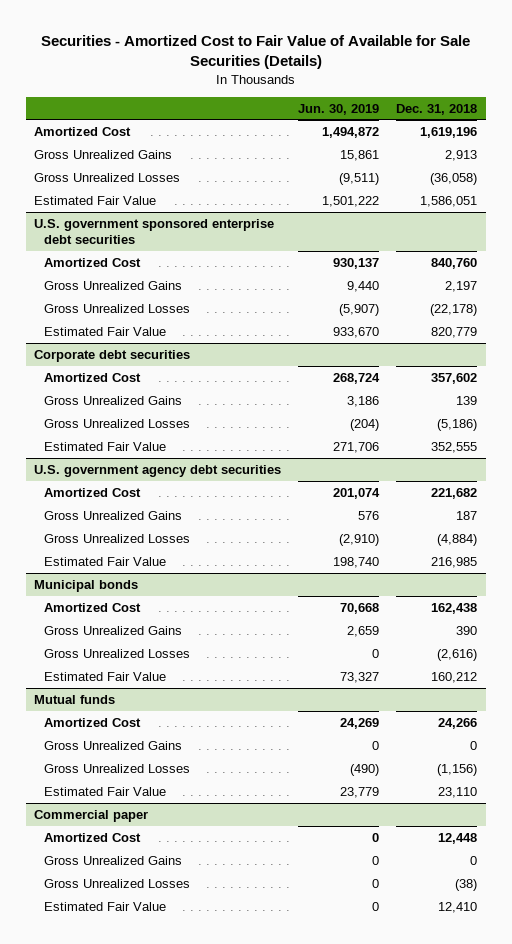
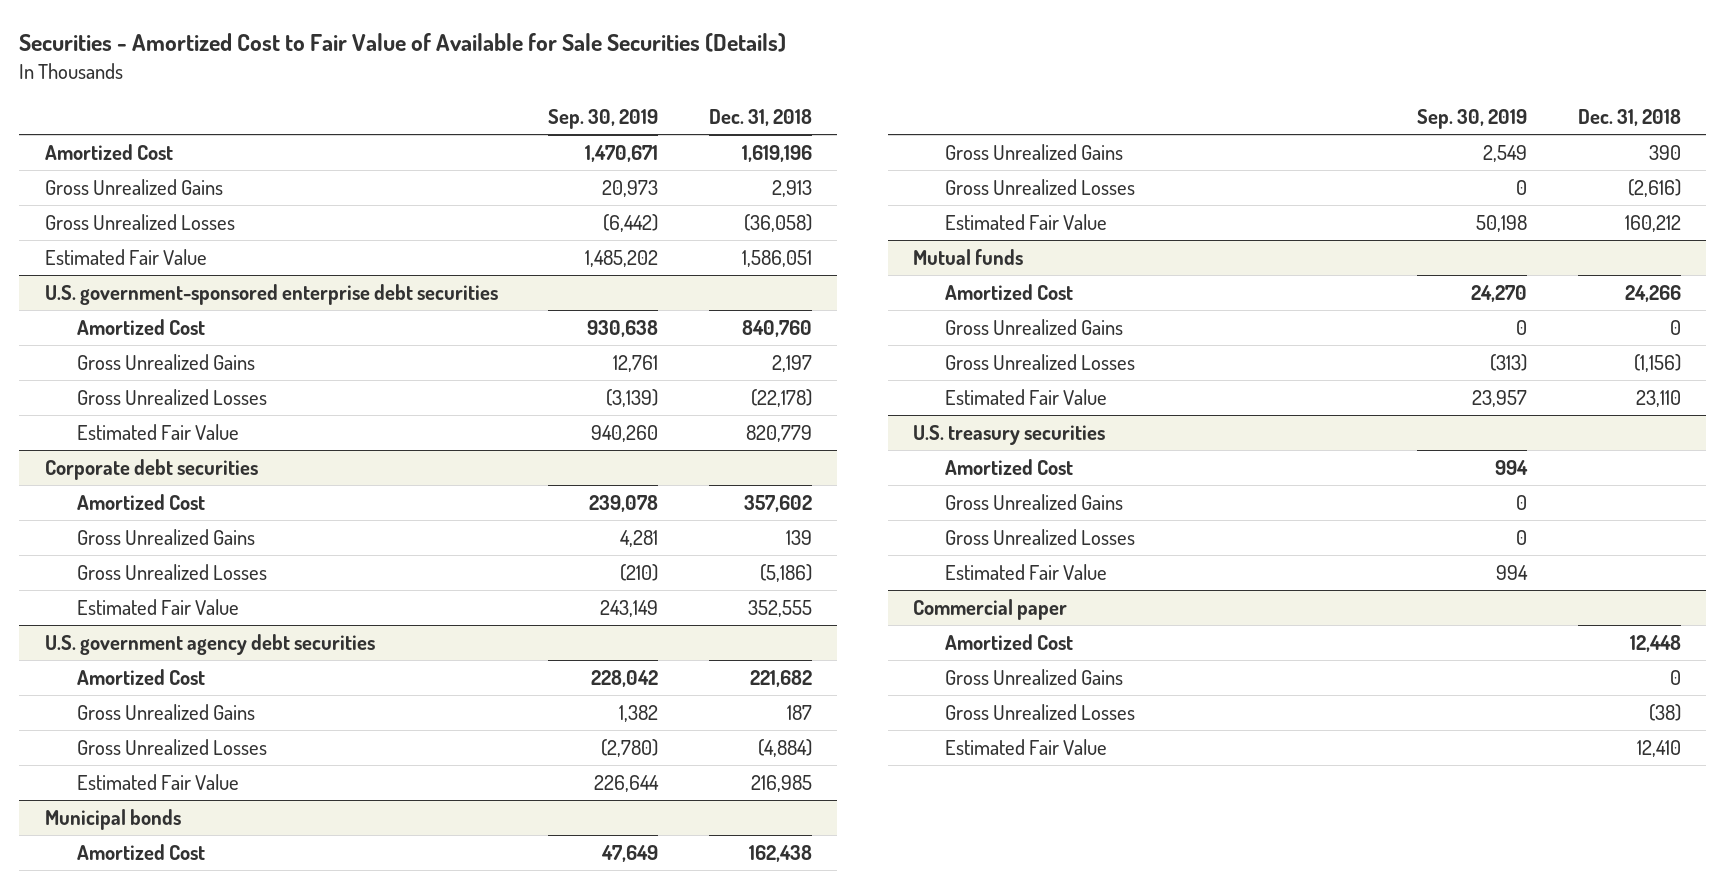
[298,103,380,115] Jun. 30, 2019 -> none
none -> [548,109,659,130] Sep. 30, 2019
[34,218,275,245] U.S. government sponsored enterprise debt securities -> [44,283,498,305] U.S. government-sponsored enterprise debt securities
none -> [913,424,1106,445] U.S. treasury securities
none -> [945,458,1074,475] Amortized Cost
none -> [945,493,1124,510] Gross Unrealized Gains
none -> [945,528,1136,545] Gross Unrealized Losses
none -> [945,563,1108,580] Estimated Fair Value

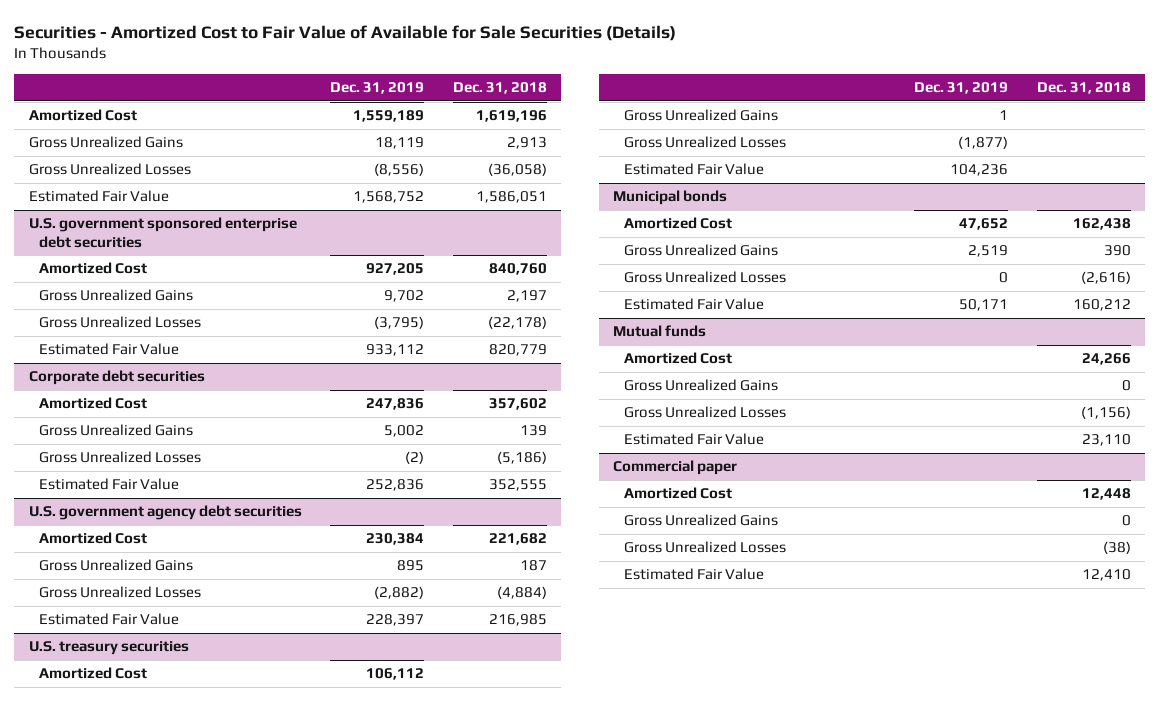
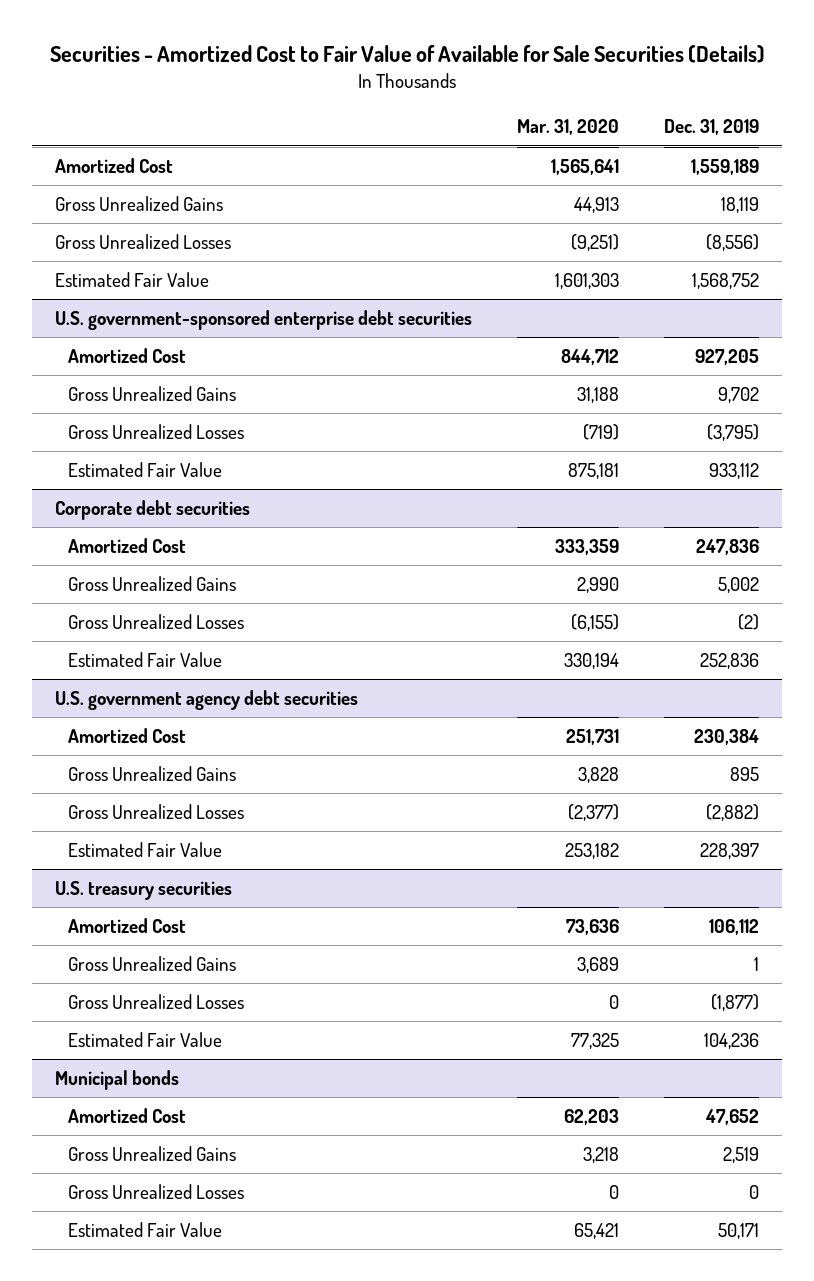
[452,82,547,95] Dec. 31, 2018 -> none
none -> [516,119,619,136] Mar. 31, 2020
[28,217,297,248] U.S. government sponsored enterprise debt securities -> [54,310,472,331] U.S. government-sponsored enterprise debt securities
[612,325,706,338] Mutual funds -> none
[623,352,732,365] Amortized Cost -> none
[623,379,778,392] Gross Unrealized Gains -> none
[623,406,786,419] Gross Unrealized Losses -> none
[623,433,764,446] Estimated Fair Value -> none
[612,460,737,476] Commercial paper -> none
[623,487,732,500] Amortized Cost -> none
[623,514,778,527] Gross Unrealized Gains -> none
[623,541,786,554] Gross Unrealized Losses -> none
[623,568,764,581] Estimated Fair Value -> none

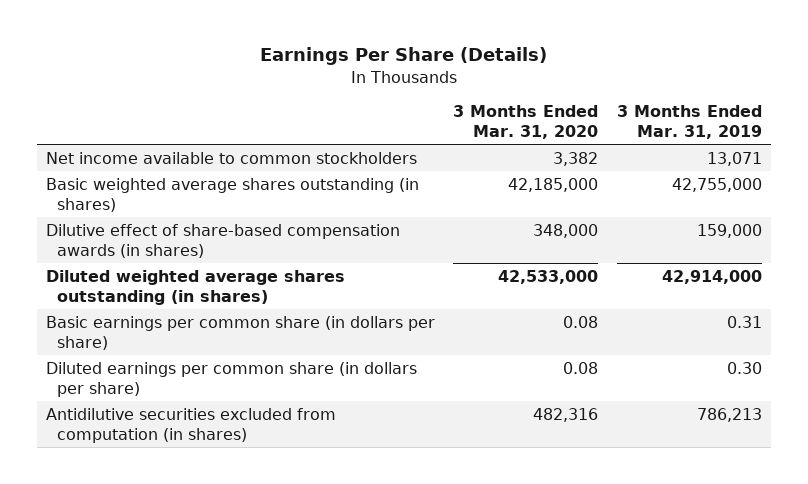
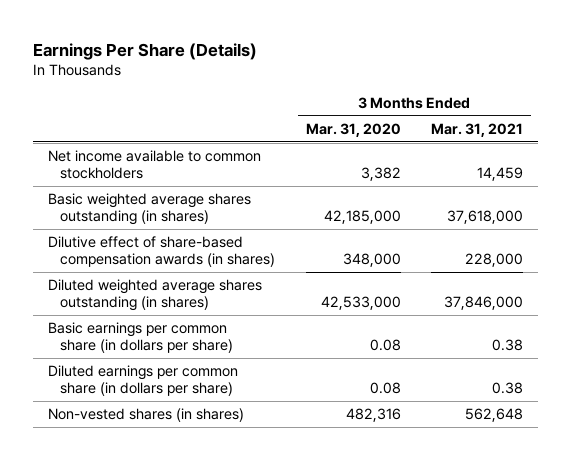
[617,105,763,140] 3 Months Ended Mar. 31, 2019 -> none
none -> [430,122,523,137] Mar. 31, 2021
[45,407,336,443] Antidilutive securities excluded from computation (in shares) -> [48,408,245,423] Non-vested shares (in shares)

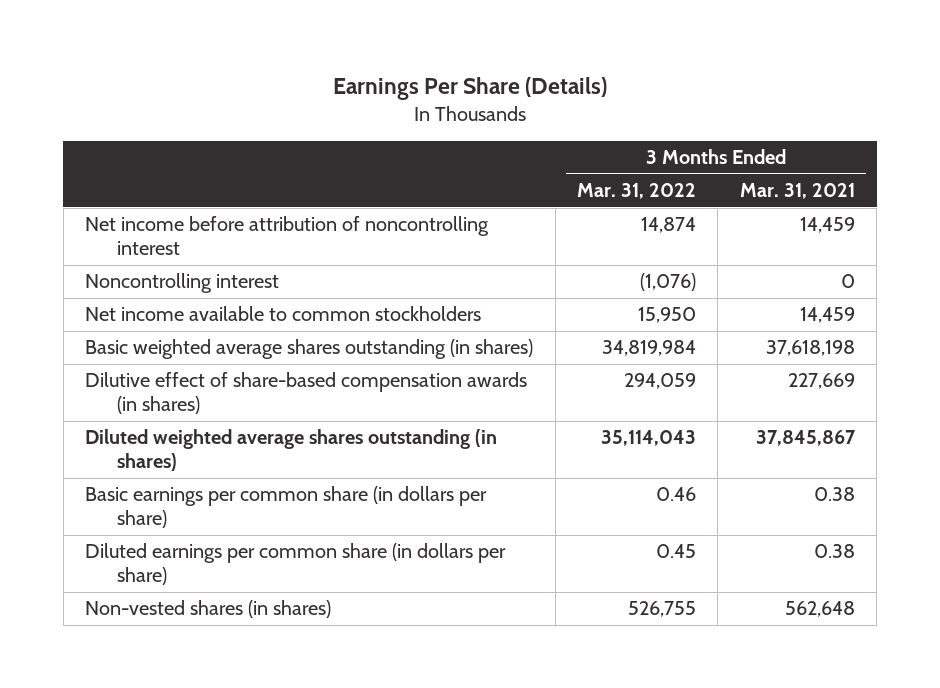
[305,122,401,137] Mar. 31, 2020 -> none
none -> [577,183,697,200] Mar. 31, 2022
none -> [85,216,490,256] Net income before attribution of noncontrolling interest
none -> [85,273,280,294] Noncontrolling interest
[446,209,523,224] 37,618,000 -> [765,340,855,357] 37,618,198
[464,252,523,267] 228,000 -> [787,373,855,390] 227,669
[443,295,523,310] 37,846,000 -> [755,430,856,447] 37,845,867

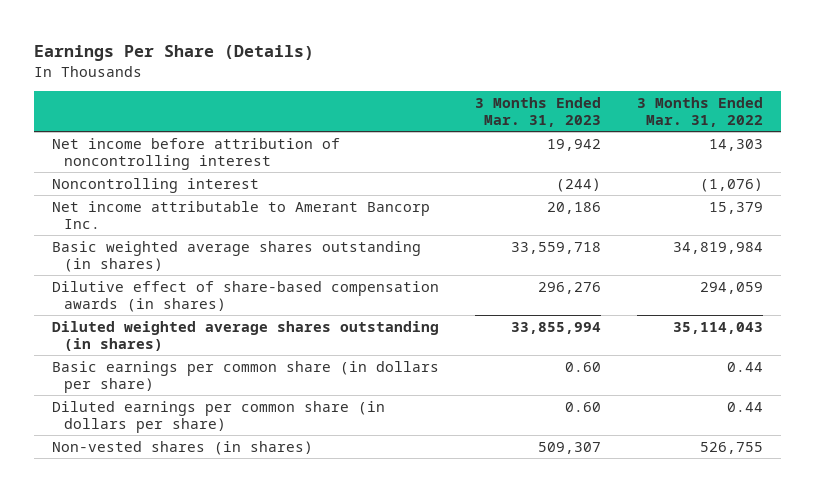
[739,183,855,200] Mar. 31, 2021 -> none
none -> [475,96,602,127] 3 Months Ended Mar. 31, 2023
[641,217,697,234] 14,874 -> [709,138,764,151] 14,303
[85,306,482,322] Net income available to common stockholders -> [52,200,431,229] Net income attributable to Amerant Bancorp Inc.
[638,307,697,324] 15,950 -> [709,201,764,214] 15,379
[656,487,697,502] 0.46 -> [727,361,764,372] 0.44
[656,544,697,559] 0.45 -> [727,401,764,412] 0.44

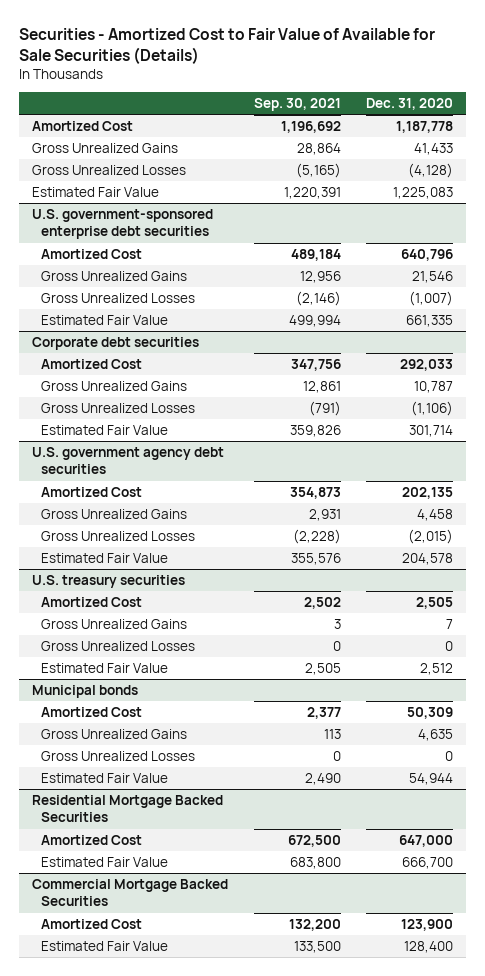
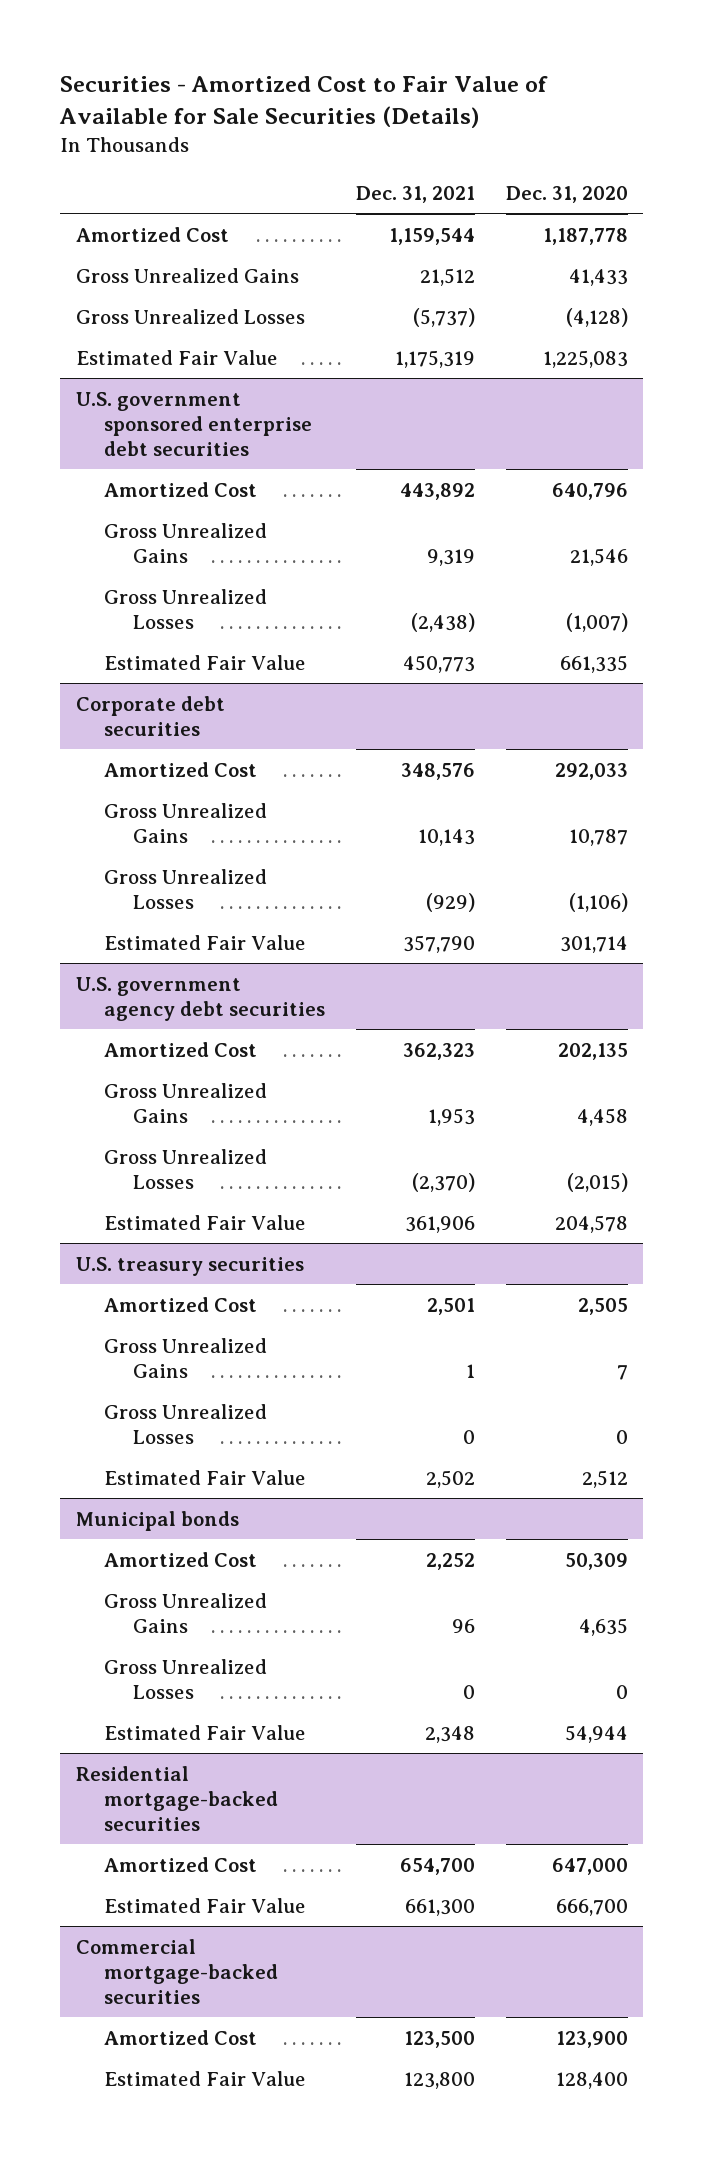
[253,97,341,111] Sep. 30, 2021 -> none
none -> [356,185,476,203] Dec. 31, 2021
[31,209,213,240] U.S. government-sponsored enterprise debt securities -> [75,391,313,456] U.S. government sponsored enterprise debt securities
[31,795,223,823] Residential Mortgage Backed Securities -> [75,1765,279,1831] Residential mortgage-backed securities
[31,879,228,907] Commercial Mortgage Backed Securities -> [75,1938,279,2004] Commercial mortgage-backed securities

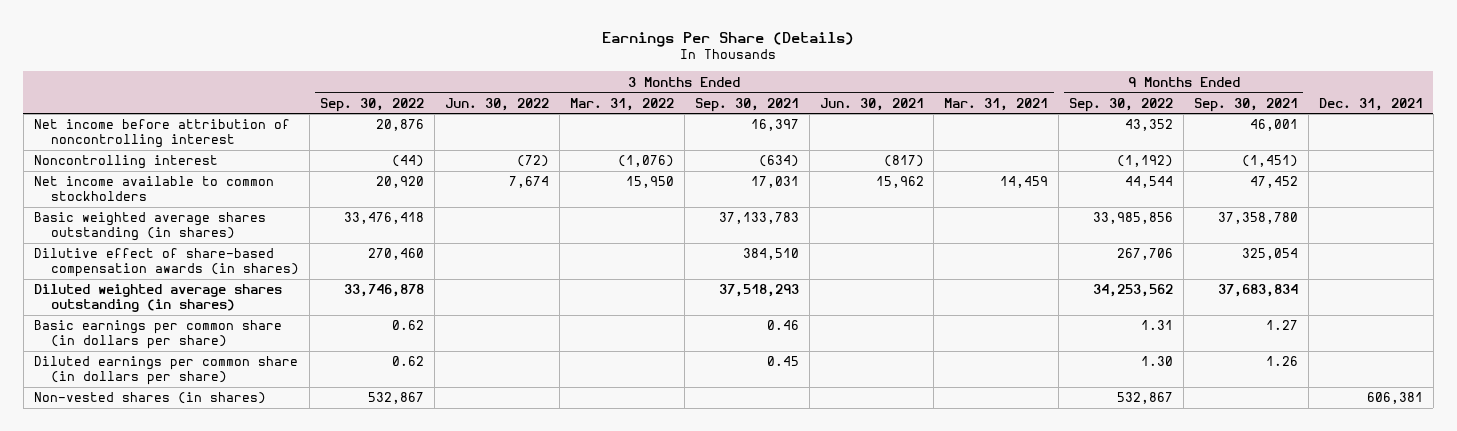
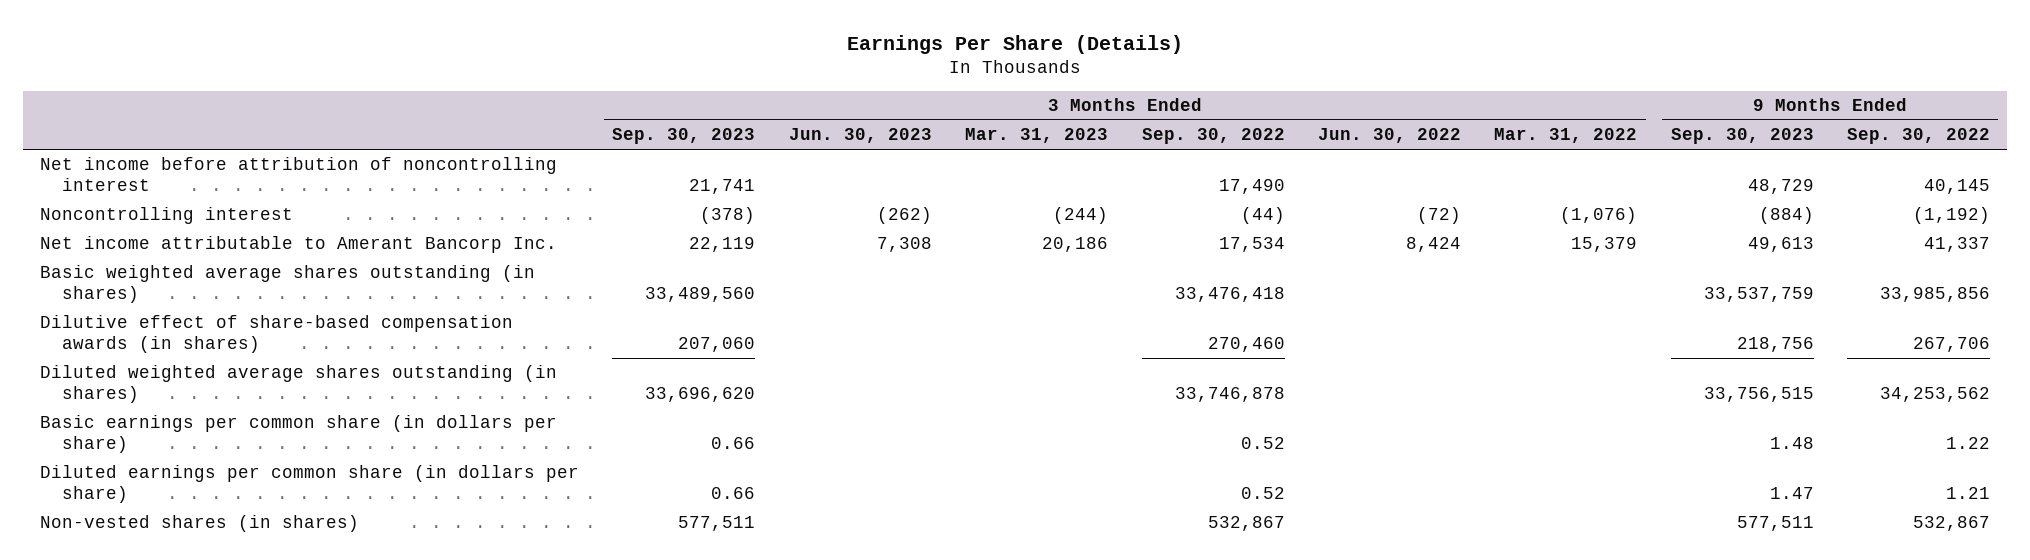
[694,97,799,112] Sep. 30, 2021 -> none
[819,97,924,111] Jun. 30, 2021 -> none
[944,97,1049,111] Mar. 31, 2021 -> none
[1194,97,1299,112] Sep. 30, 2021 -> none
[1318,97,1423,111] Dec. 31, 2021 -> none
none -> [612,128,756,145] Sep. 30, 2023
none -> [788,128,932,144] Jun. 30, 2023
none -> [965,128,1109,144] Mar. 31, 2023
none -> [1670,128,1814,145] Sep. 30, 2023
[376,119,425,132] 20,876 -> [1218,178,1285,194] 17,490
[1125,119,1174,132] 43,352 -> [1924,178,1991,194] 40,145
[33,176,274,202] Net income available to common stockholders -> [39,236,557,254] Net income attributable to Amerant Bancorp Inc.
[376,176,425,189] 20,920 -> [1218,237,1285,253] 17,534
[509,176,550,189] 7,674 -> [1405,237,1461,253] 8,424
[625,176,674,189] 15,950 -> [1571,237,1638,253] 15,379
[1125,176,1174,189] 44,544 -> [1924,237,1991,253] 41,337
[392,320,425,331] 0.62 -> [1240,436,1285,449] 0.52
[1141,320,1174,331] 1.31 -> [1946,436,1991,449] 1.22
[392,356,425,367] 0.62 -> [1240,486,1285,499] 0.52
[1141,356,1174,367] 1.30 -> [1946,486,1991,499] 1.21

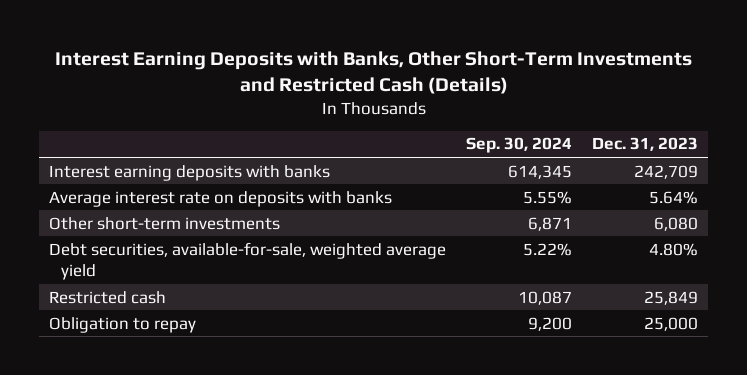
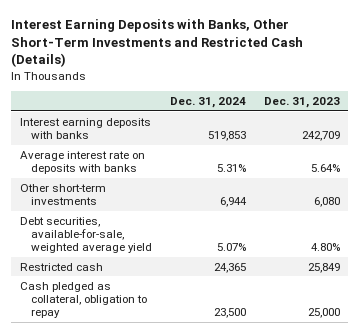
[466,137,573,154] Sep. 30, 2024 -> none
none -> [169,96,246,108] Dec. 31, 2024
[49,316,197,333] Obligation to repay -> [20,281,148,319] Cash pledged as collateral, obligation to repay

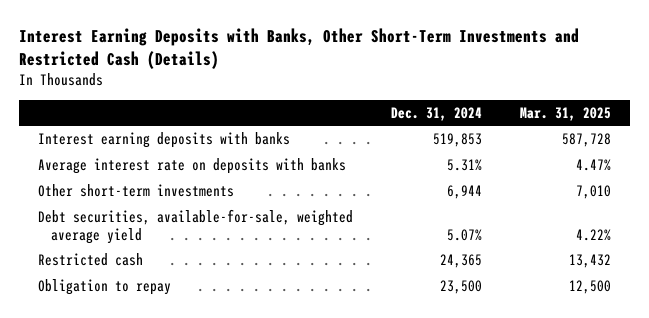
[263,96,340,108] Dec. 31, 2023 -> none
none -> [519,106,611,121] Mar. 31, 2025
[20,281,148,319] Cash pledged as collateral, obligation to repay -> [37,279,171,296] Obligation to repay

